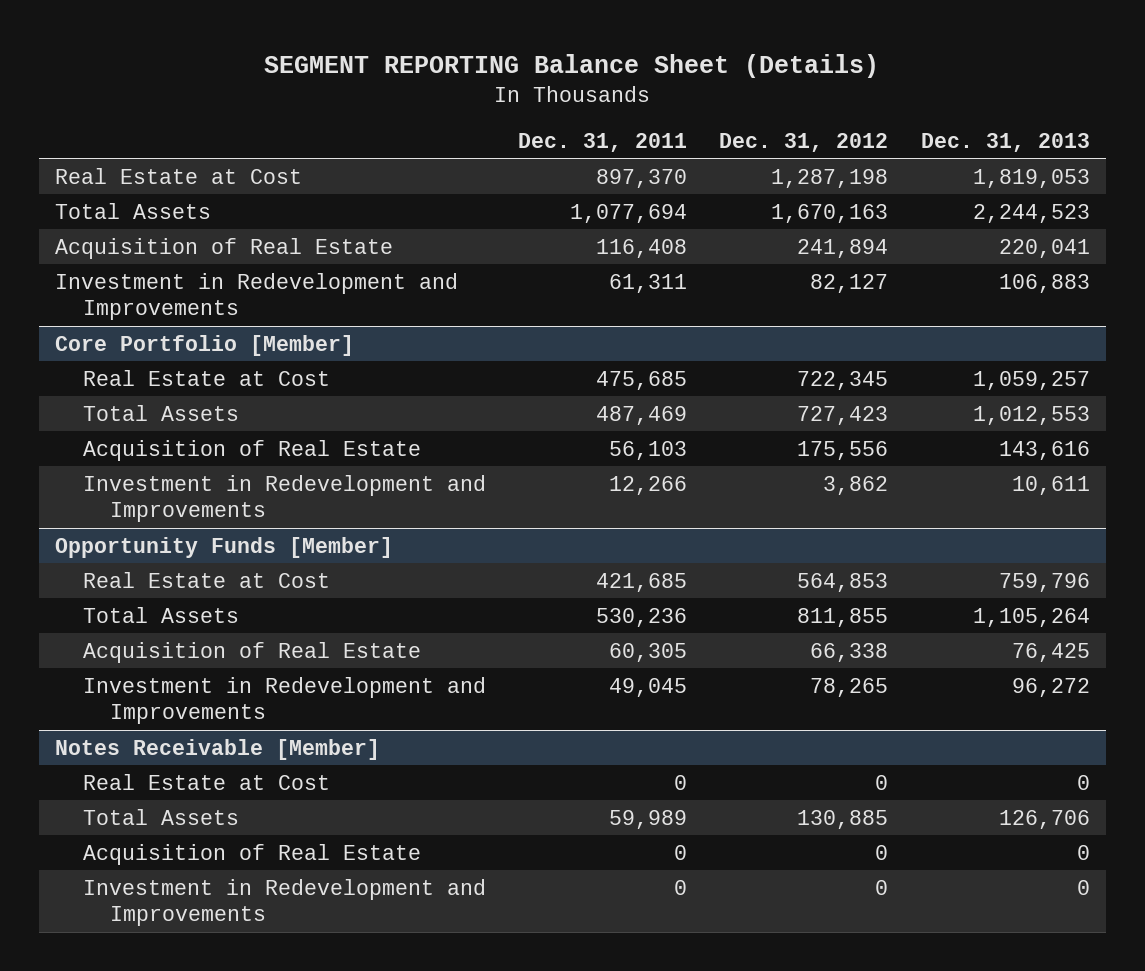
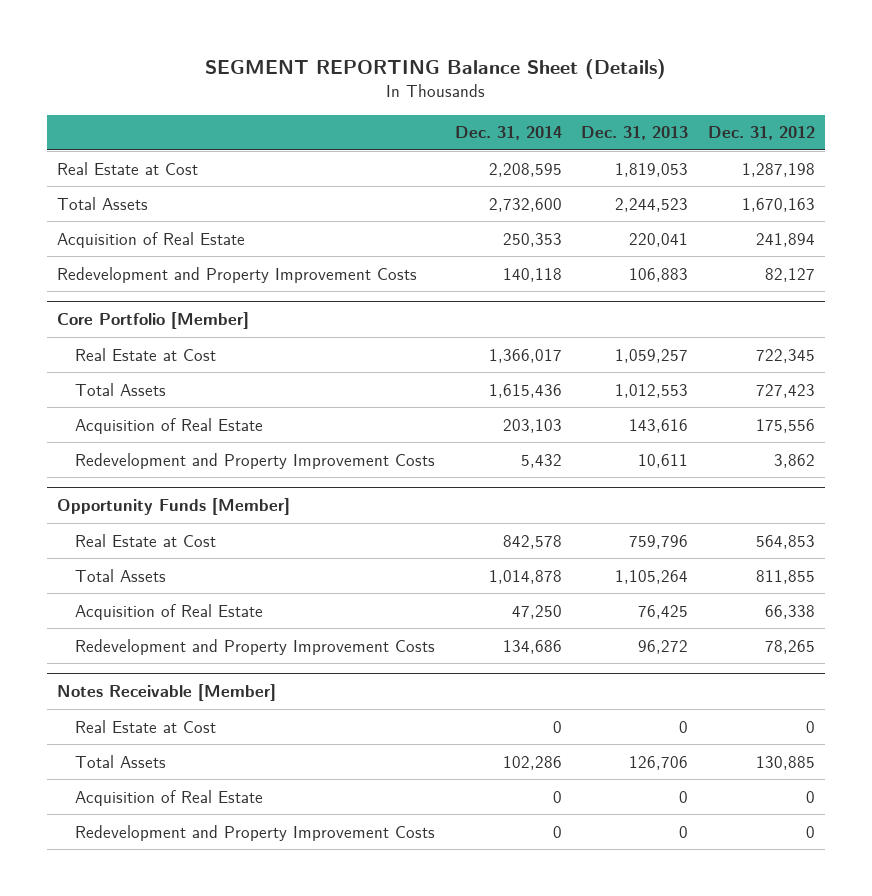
[518,132,688,152] Dec. 31, 2011 -> none
none -> [454,126,562,141] Dec. 31, 2014
[55,272,459,321] Investment in Redevelopment and Improvements -> [57,266,418,283] Redevelopment and Property Improvement Costs
[82,474,486,523] Investment in Redevelopment and Improvements -> [75,452,436,469] Redevelopment and Property Improvement Costs
[82,676,486,725] Investment in Redevelopment and Improvements -> [75,638,436,655] Redevelopment and Property Improvement Costs
[82,878,486,927] Investment in Redevelopment and Improvements -> [75,824,436,841] Redevelopment and Property Improvement Costs

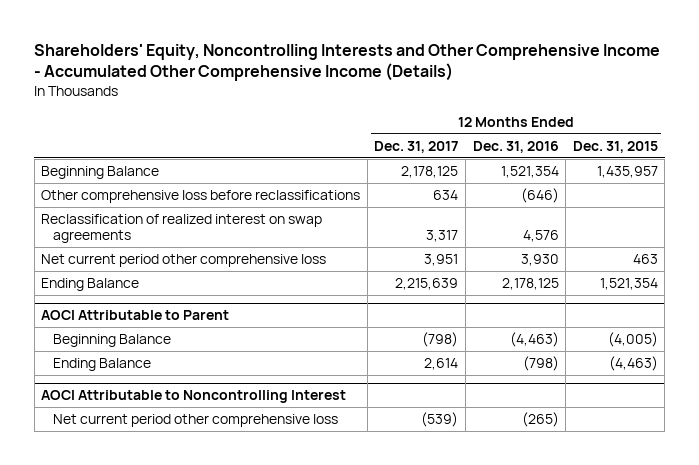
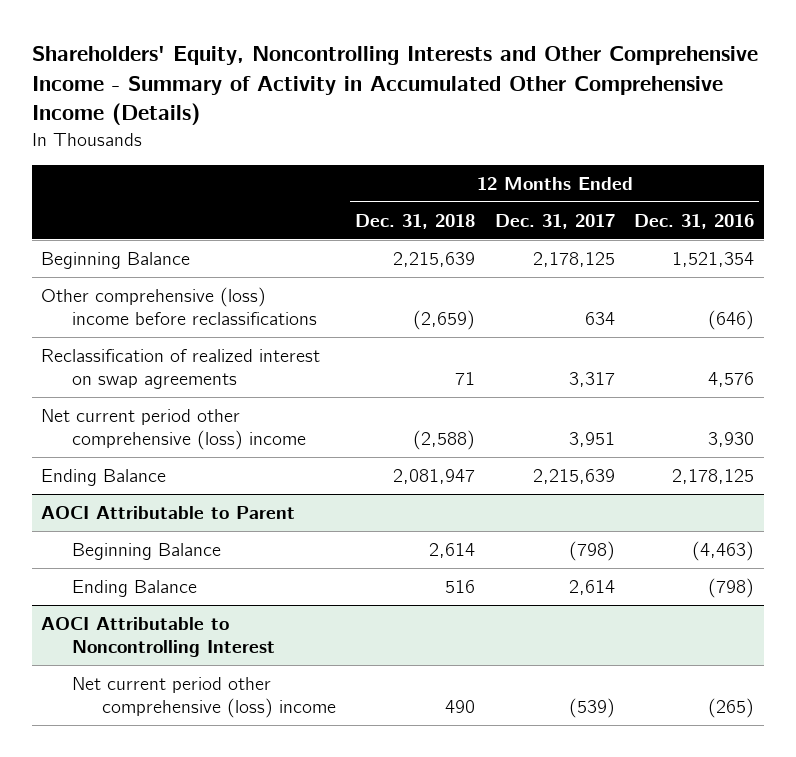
[34,43,661,82] Shareholders' Equity, Noncontrolling Interests and Other Comprehensive Income - Accumulated Other Comprehensive Income (Details) -> [31,46,758,126] Shareholders' Equity, Noncontrolling Interests and Other Comprehensive Income - Summary of Activity in Accumulated Other Comprehensive Income (Details)
[572,140,658,153] Dec. 31, 2015 -> none
none -> [355,213,476,229] Dec. 31, 2018
[41,190,361,204] Other comprehensive loss before reclassifications -> [41,287,317,325] Other comprehensive (loss) income before reclassifications
[41,254,327,268] Net current period other comprehensive loss -> [41,409,306,450] Net current period other comprehensive (loss) income
[53,414,339,428] Net current period other comprehensive loss -> [71,677,336,718] Net current period other comprehensive (loss) income

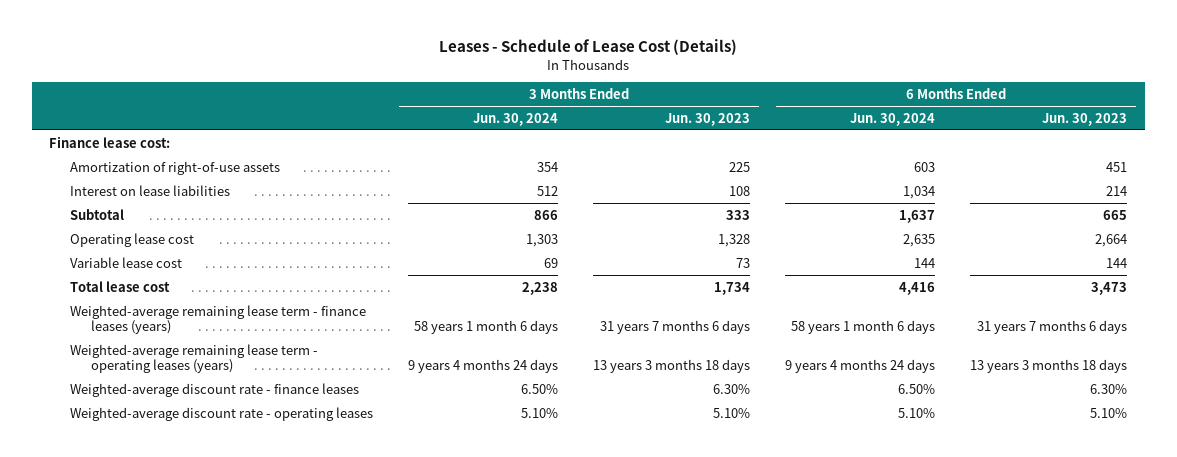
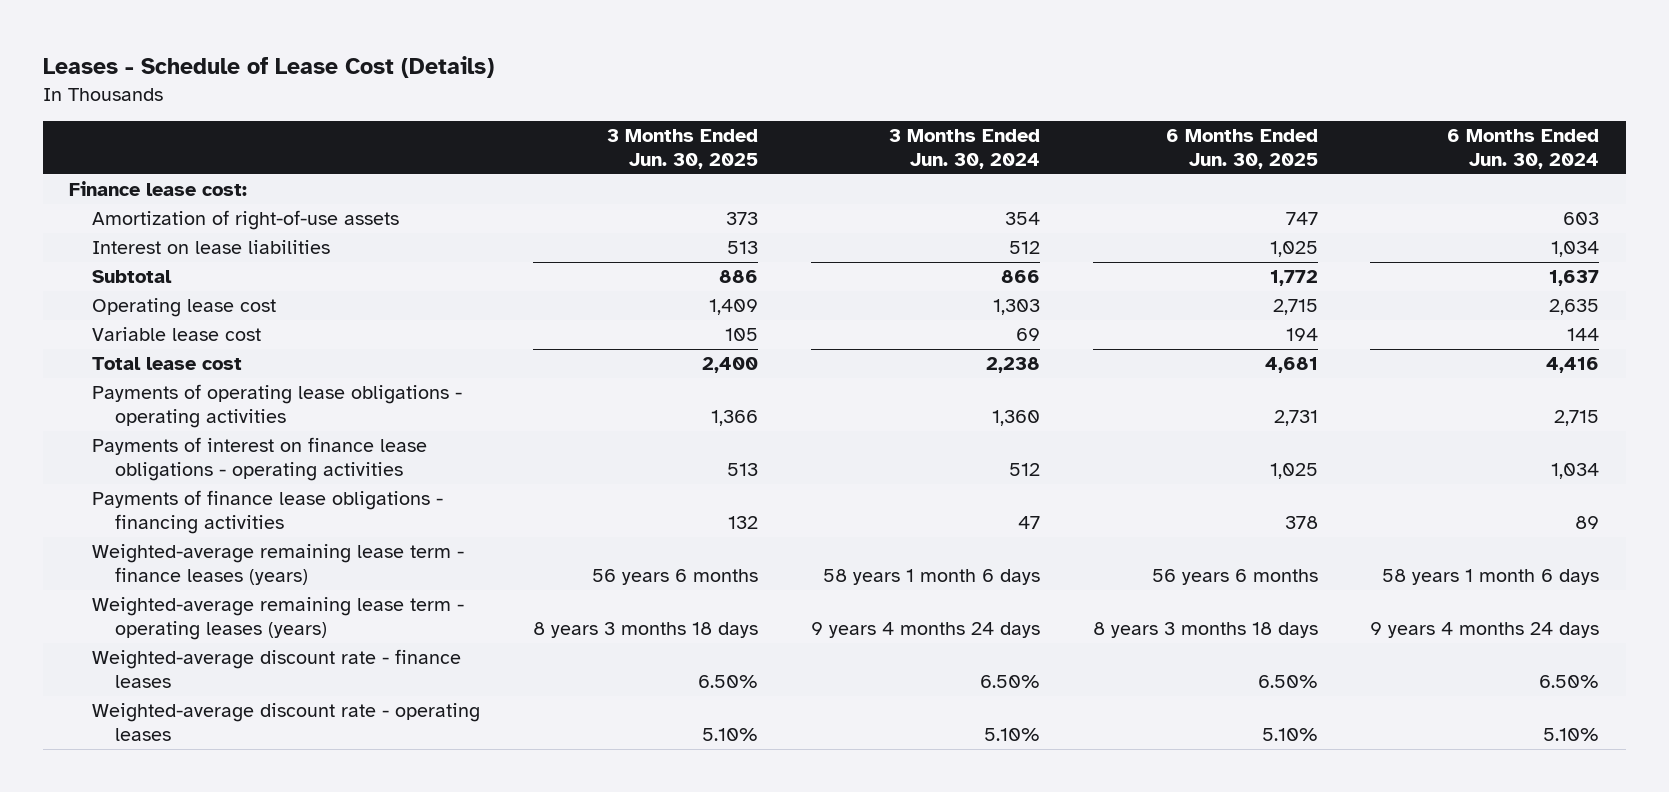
[665,112,751,126] Jun. 30, 2023 -> none
[1042,112,1128,126] Jun. 30, 2023 -> none
none -> [607,129,759,169] 3 Months Ended Jun. 30, 2025
none -> [1165,129,1318,169] 6 Months Ended Jun. 30, 2025
none -> [92,384,463,428] Payments of operating lease obligations - operating activities
none -> [92,437,428,481] Payments of interest on finance lease obligations - operating activities
none -> [92,490,444,534] Payments of finance lease obligations - financing activities

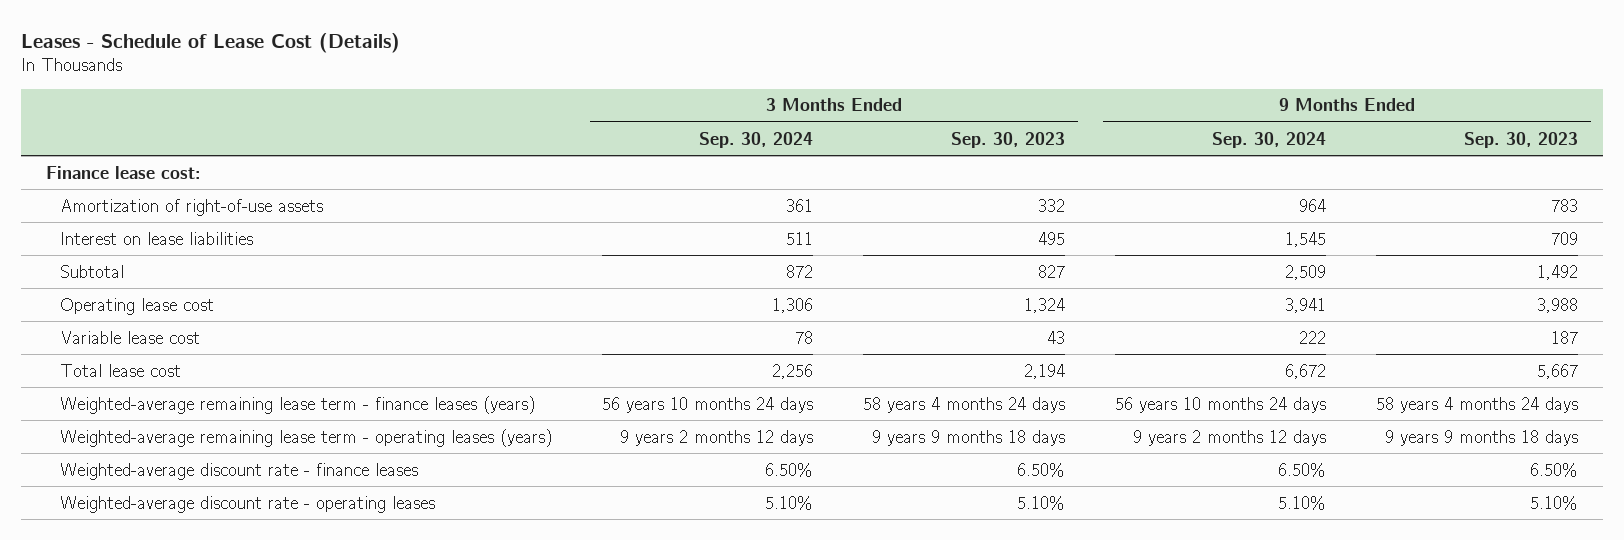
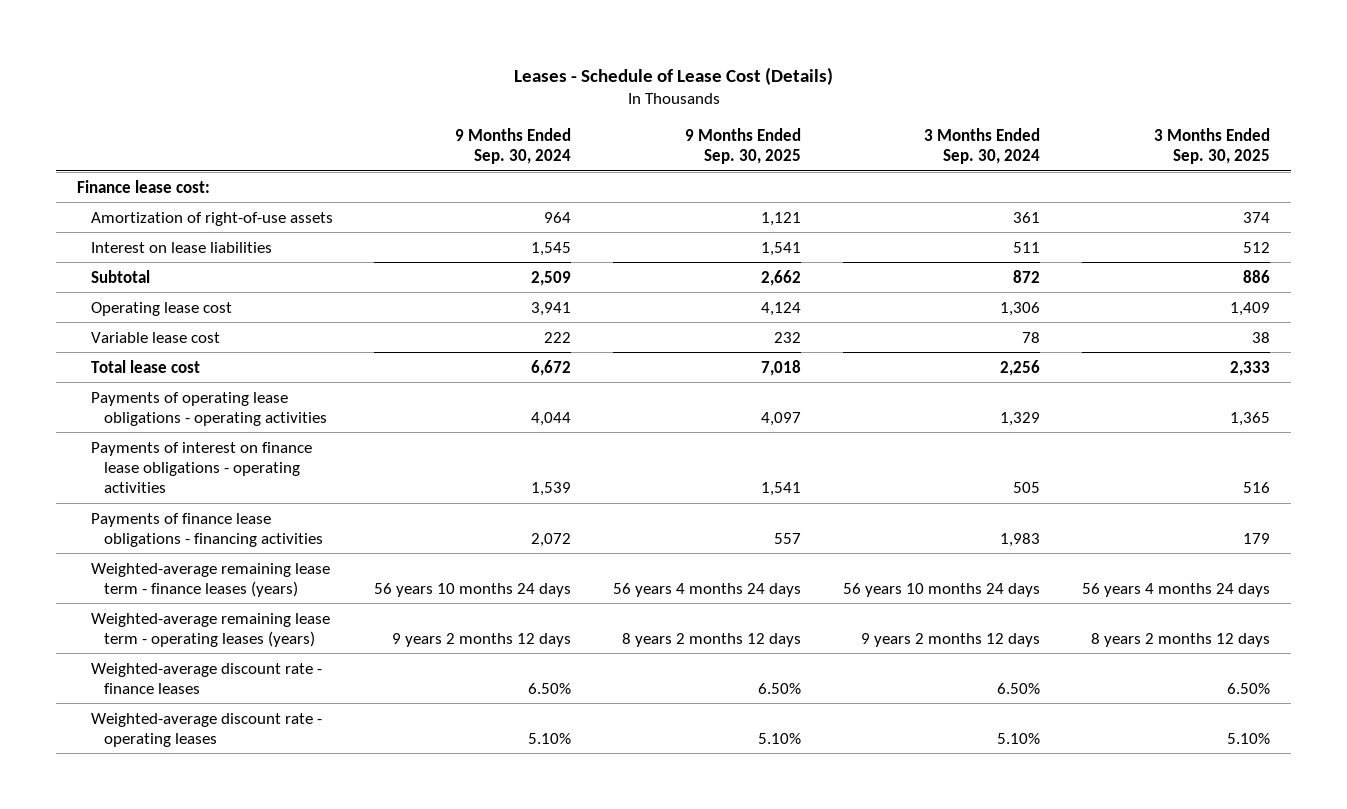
[951,131,1066,148] Sep. 30, 2023 -> none
[1464,131,1579,148] Sep. 30, 2023 -> none
none -> [685,128,802,165] 9 Months Ended Sep. 30, 2025
none -> [1153,128,1270,165] 3 Months Ended Sep. 30, 2025
none -> [90,391,328,426] Payments of operating lease obligations - operating activities
none -> [90,441,312,493] Payments of interest on finance lease obligations - operating activities
none -> [90,512,324,547] Payments of finance lease obligations - financing activities

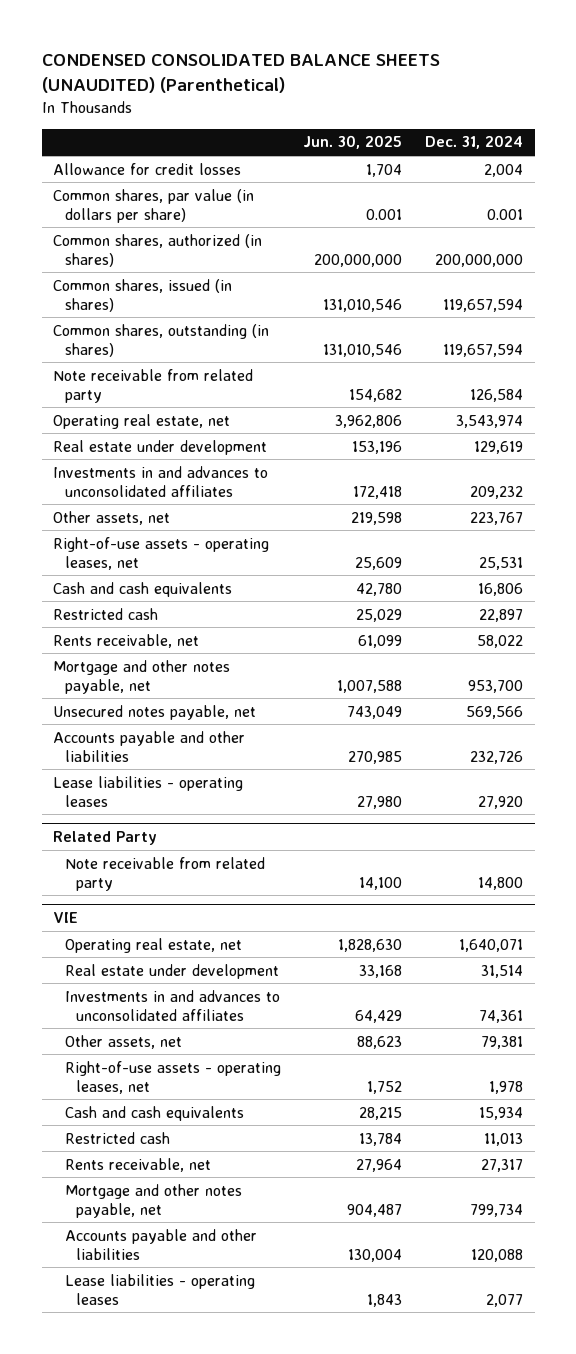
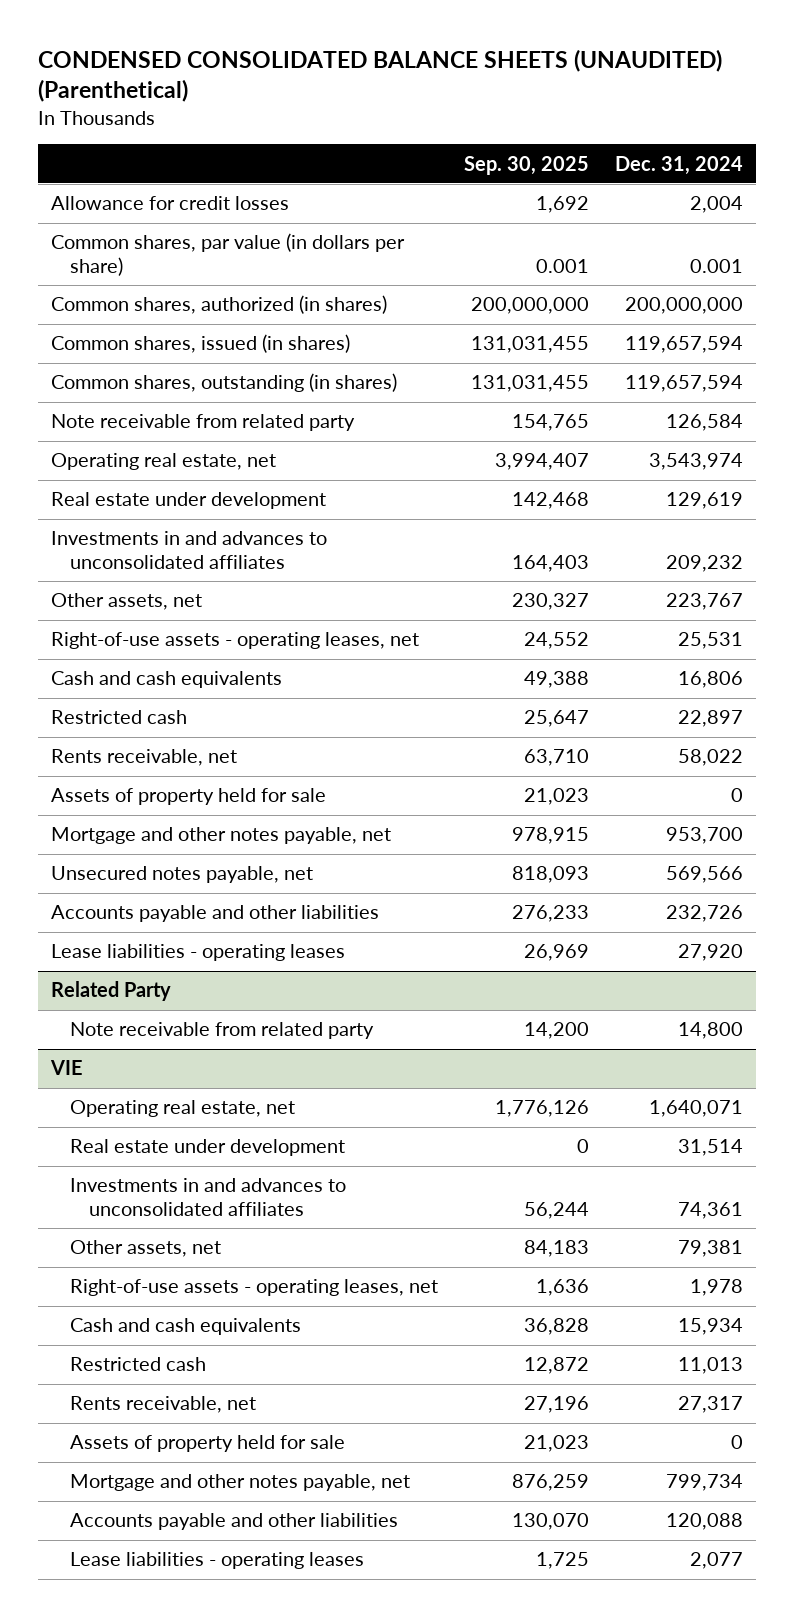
[303,135,403,150] Jun. 30, 2025 -> none
none -> [463,155,589,175] Sep. 30, 2025
none -> [50,788,326,806] Assets of property held for sale
none -> [69,1435,345,1453] Assets of property held for sale

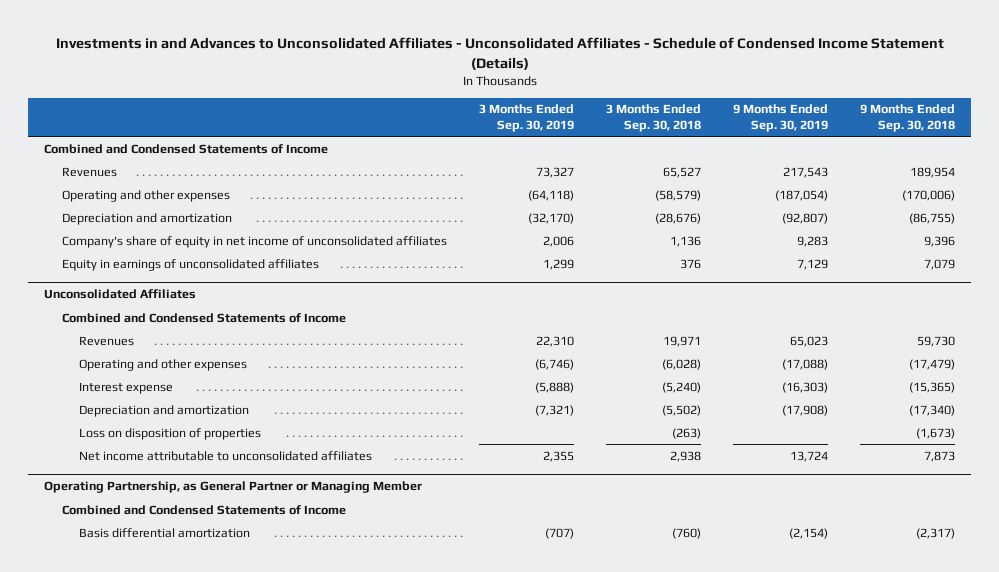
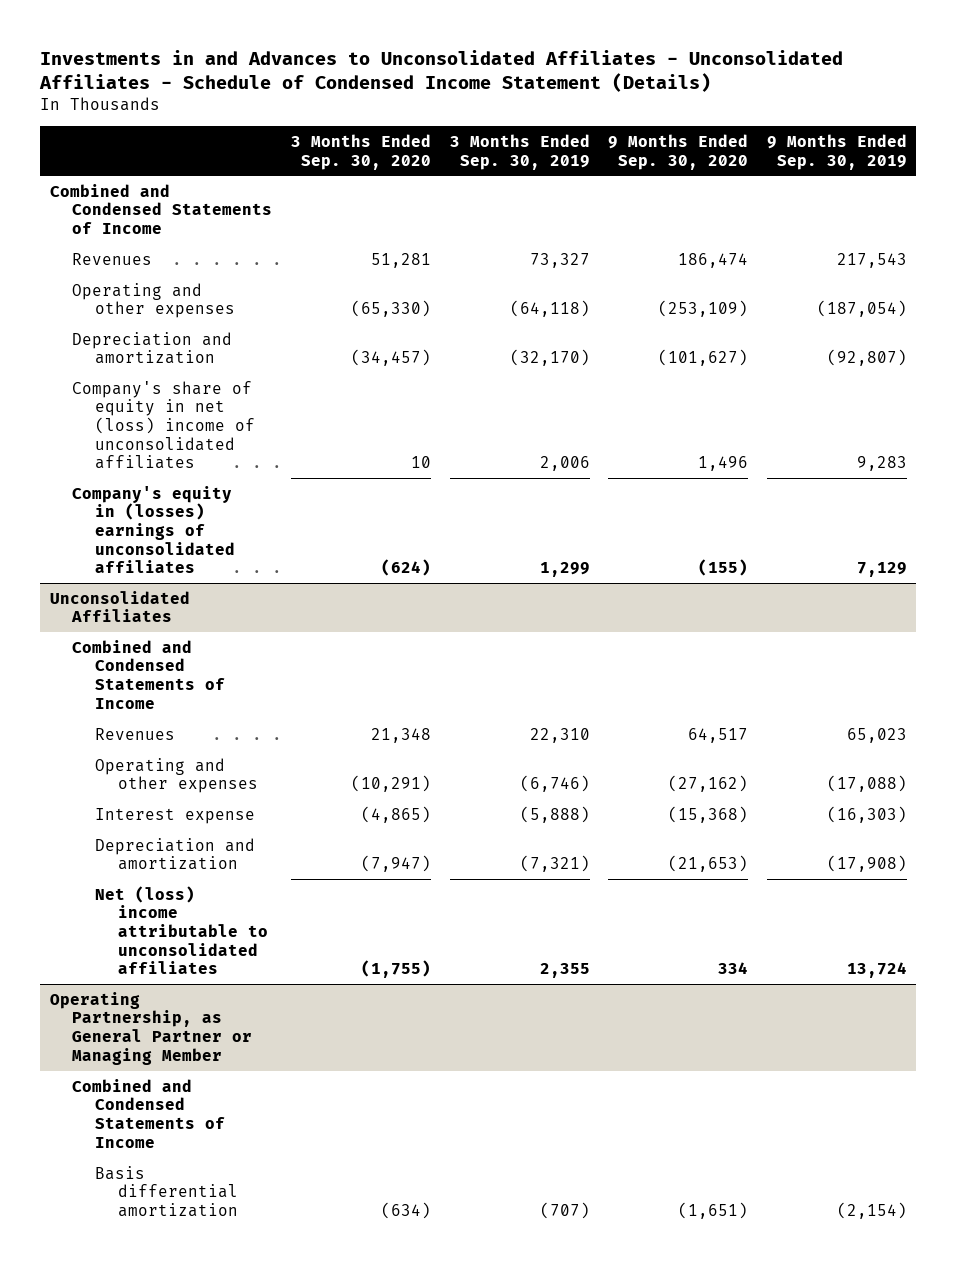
[605,104,701,133] 3 Months Ended Sep. 30, 2018 -> none
[860,104,956,133] 9 Months Ended Sep. 30, 2018 -> none
none -> [291,134,432,170] 3 Months Ended Sep. 30, 2020
none -> [608,134,749,170] 9 Months Ended Sep. 30, 2020
[61,235,447,248] Company's share of equity in net income of unconsolidated affiliates -> [72,380,256,470] Company's share of equity in net (loss) income of unconsolidated affiliates
[61,258,319,271] Equity in earnings of unconsolidated affiliates -> [72,485,236,574] Company's equity in (losses) earnings of unconsolidated affiliates
[78,427,261,440] Loss on disposition of properties -> none
[78,450,372,461] Net income attributable to unconsolidated affiliates -> [95,885,269,975] Net (loss) income attributable to unconsolidated affiliates

